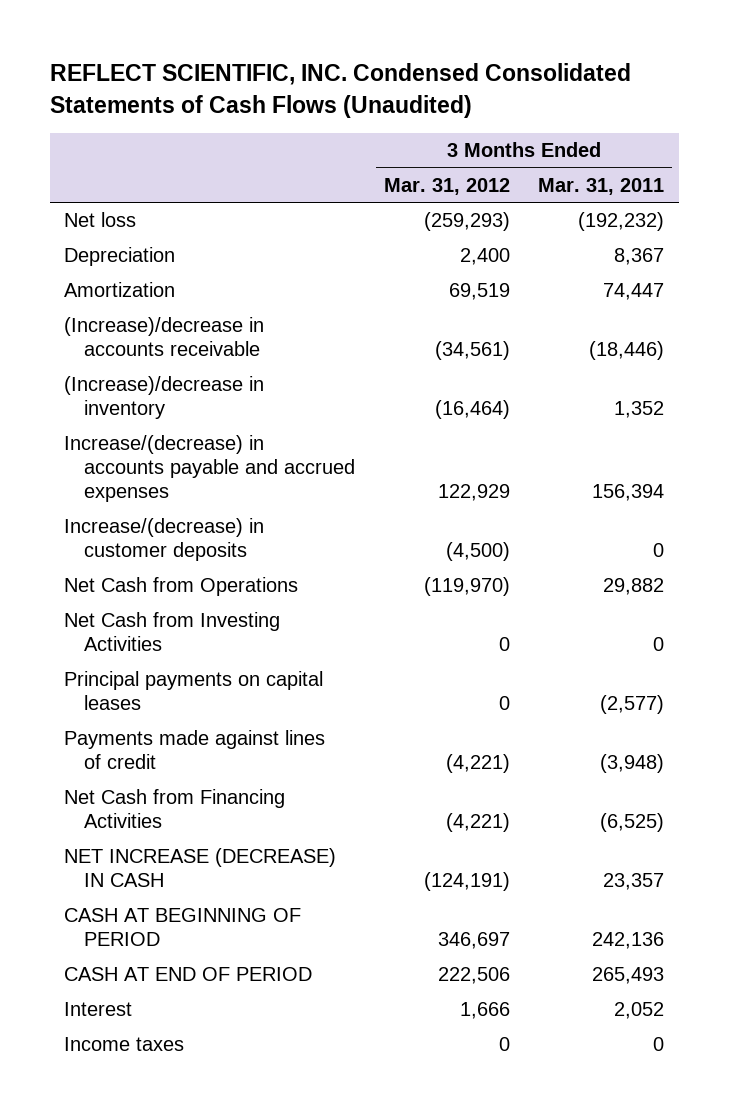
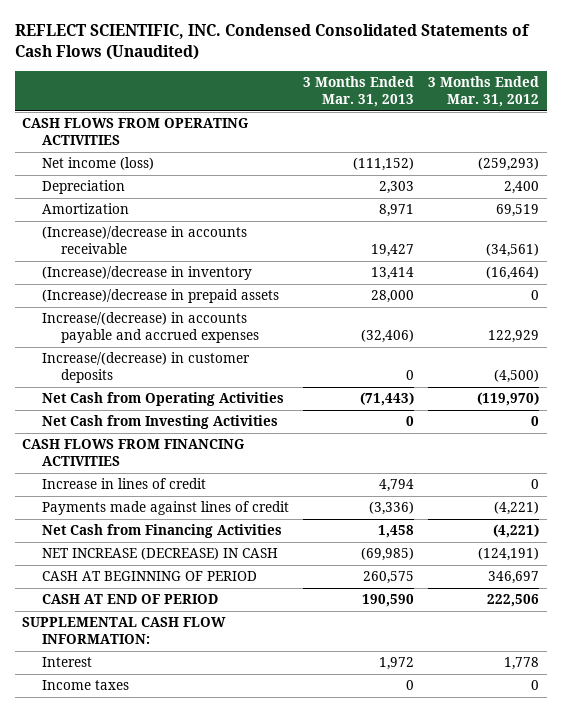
[538,178,665,196] Mar. 31, 2011 -> none
none -> [303,75,415,108] 3 Months Ended Mar. 31, 2013
none -> [22,118,249,146] CASH FLOWS FROM OPERATING ACTIVITIES
[64,212,137,228] Net loss -> [41,157,154,171] Net income (loss)
none -> [41,289,279,304] (Increase)/decrease in prepaid assets
[64,577,299,597] Net Cash from Operations -> [41,392,284,407] Net Cash from Operating Activities
[64,671,324,711] Principal payments on capital leases -> none
none -> [22,439,245,467] CASH FLOWS FROM FINANCING ACTIVITIES
none -> [41,478,206,490] Increase in lines of credit
none -> [22,617,227,645] SUPPLEMENTAL CASH FLOW INFORMATION:
[459,1002,510,1020] 1,666 -> [504,657,540,671] 1,778

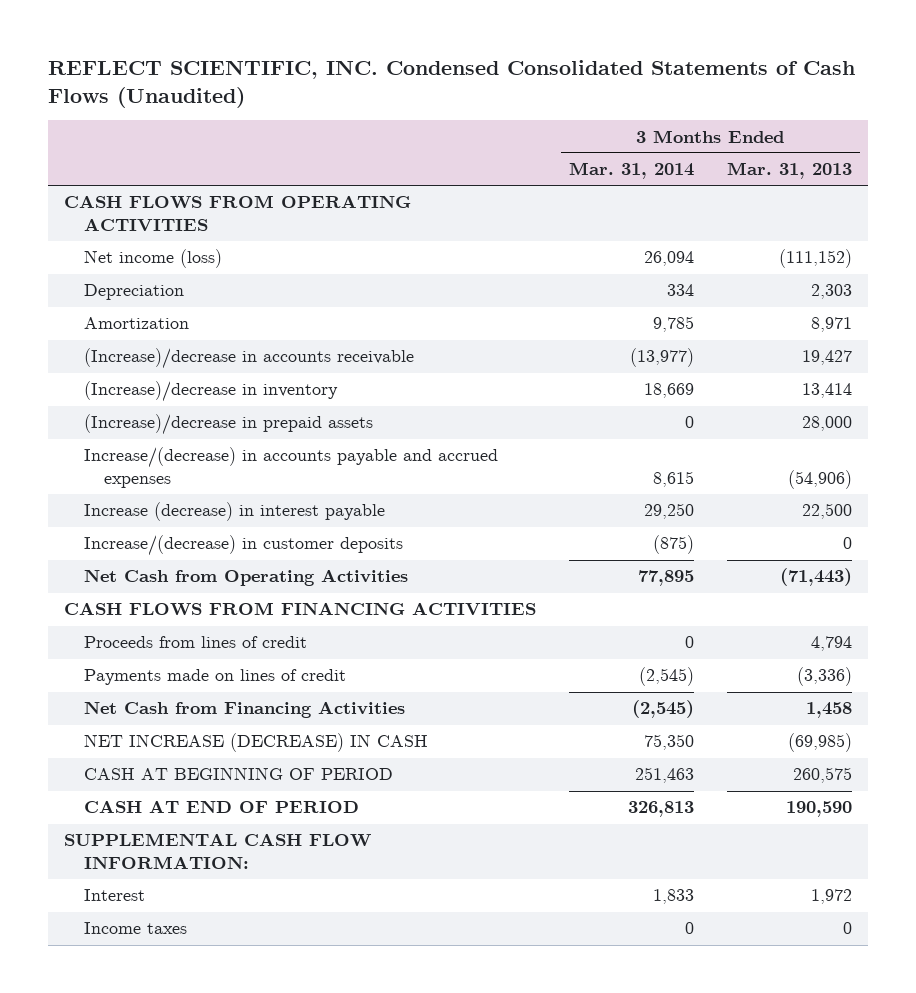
[428,75,540,108] 3 Months Ended Mar. 31, 2012 -> none
none -> [568,162,694,180] Mar. 31, 2014
[361,329,415,344] (32,406) -> [787,470,852,490] (54,906)
none -> [83,502,385,522] Increase (decrease) in interest payable
[41,415,278,430] Net Cash from Investing Activities -> none
[41,478,206,490] Increase in lines of credit -> [83,636,307,649] Proceeds from lines of credit
[41,501,289,516] Payments made against lines of credit -> [83,669,346,686] Payments made on lines of credit

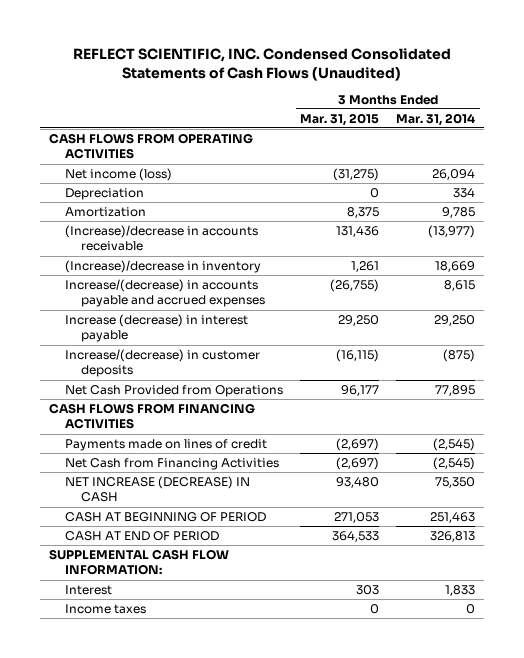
[726,162,852,180] Mar. 31, 2013 -> none
none -> [300,112,380,126] Mar. 31, 2015
[83,414,373,436] (Increase)/decrease in prepaid assets -> none
[83,569,408,587] Net Cash from Operating Activities -> [65,384,284,397] Net Cash Provided from Operations
[83,636,307,649] Proceeds from lines of credit -> none

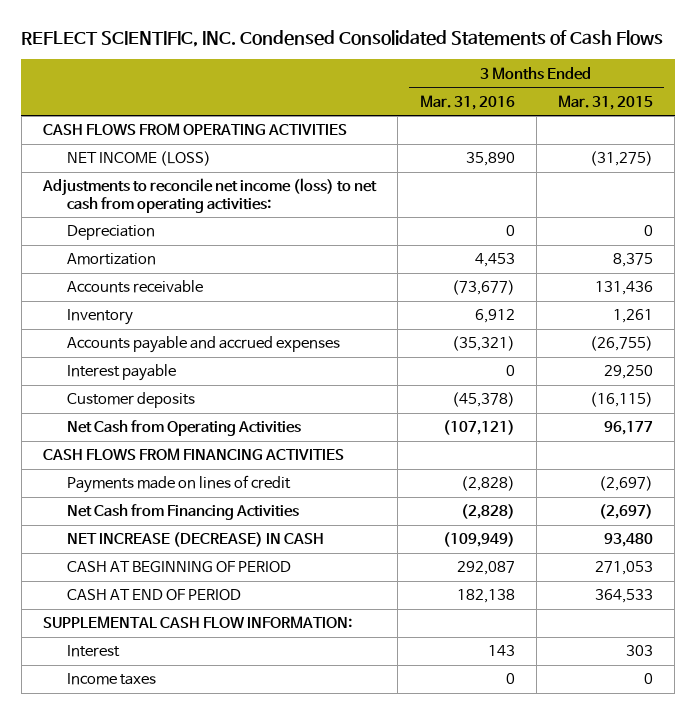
[73,48,452,81] REFLECT SCIENTIFIC, INC. Condensed Consolidated Statements of Cash Flows (Unaudited) -> [21,30,664,48] REFLECT SCIENTIFIC, INC. Condensed Consolidated Statements of Cash Flows
[396,112,476,126] Mar. 31, 2014 -> none
none -> [419,94,515,110] Mar. 31, 2016
[65,167,173,181] Net income (loss) -> [66,151,211,167] NET INCOME (LOSS)
none -> [41,178,377,213] Adjustments to reconcile net income (loss) to net cash from operating activities:
[65,224,259,252] (Increase)/decrease in accounts receivable -> [66,280,203,294] Accounts receivable
[65,259,262,273] (Increase)/decrease in inventory -> [66,309,133,326] Inventory
[65,278,266,308] Increase/(decrease) in accounts payable and accrued expenses -> [66,336,340,354] Accounts payable and accrued expenses
[65,313,249,343] Increase (decrease) in interest payable -> [66,364,176,382] Interest payable
[65,348,261,378] Increase/(decrease) in customer deposits -> [66,392,195,409] Customer deposits
[65,384,284,397] Net Cash Provided from Operations -> [66,420,301,437] Net Cash from Operating Activities

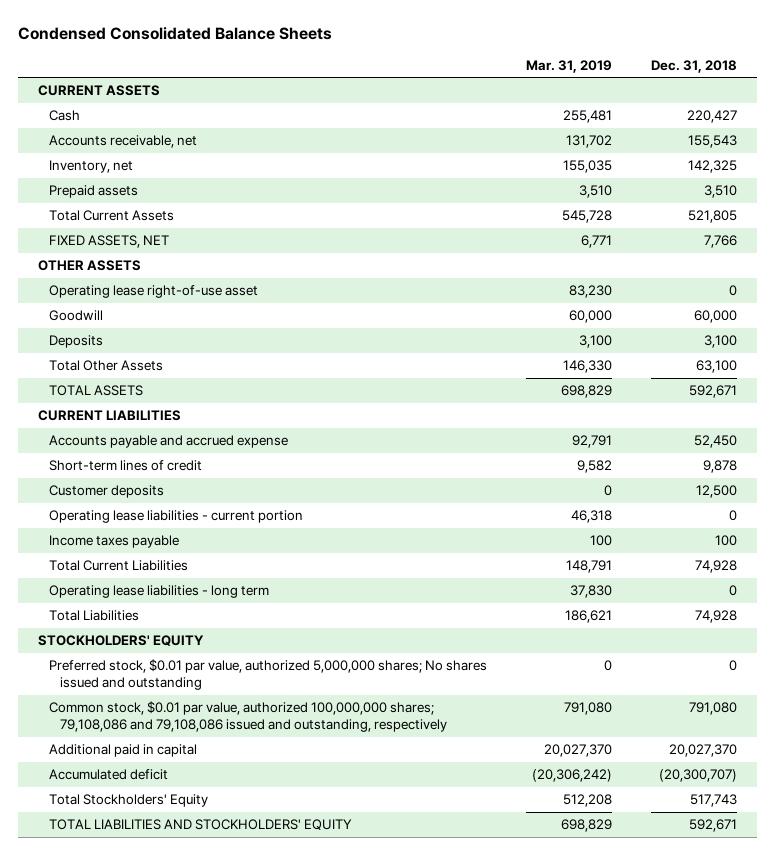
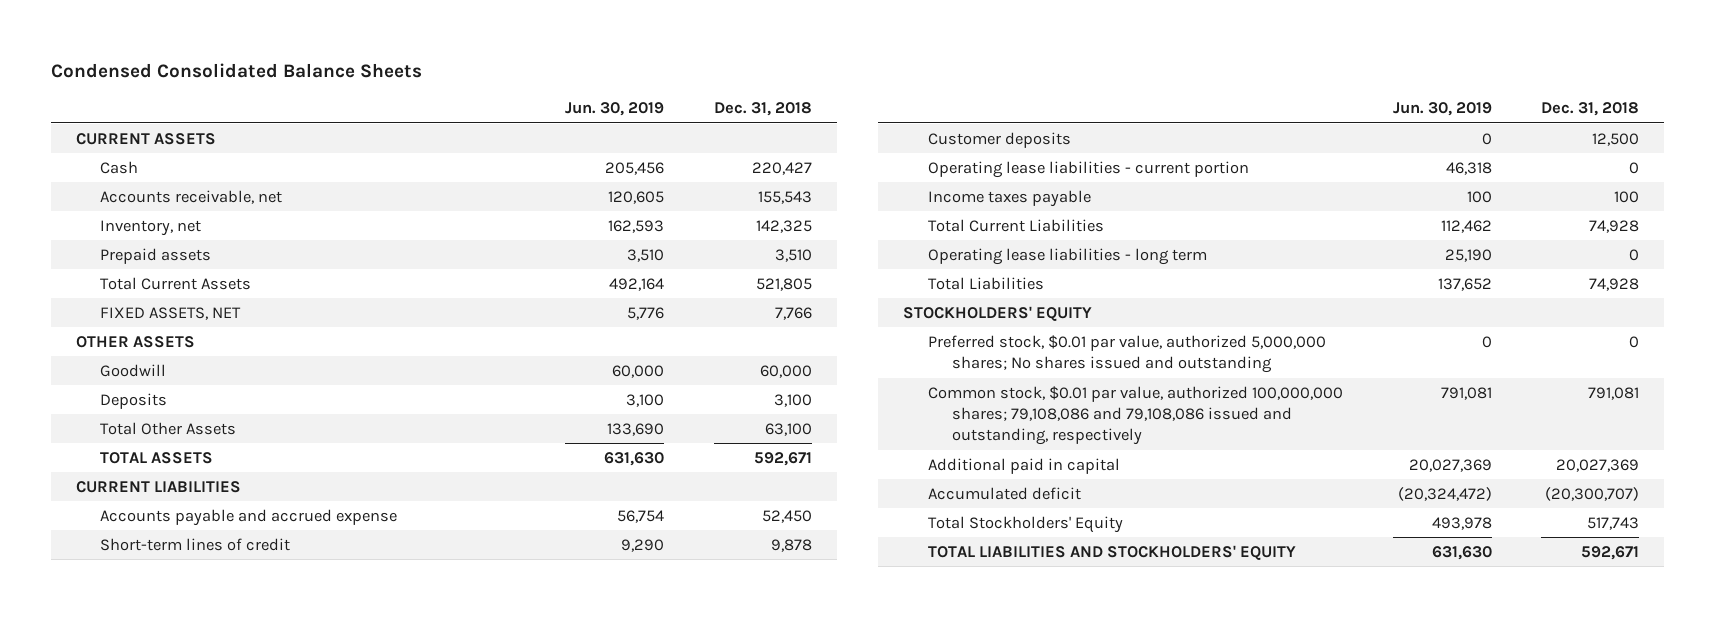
[526,60,613,74] Mar. 31, 2019 -> none
none -> [565,102,665,117] Jun. 30, 2019
[48,285,258,299] Operating lease right-of-use asset -> none
[689,702,738,716] 791,080 -> [1588,386,1640,400] 791,081
[669,744,738,758] 20,027,370 -> [1556,458,1640,472] 20,027,369

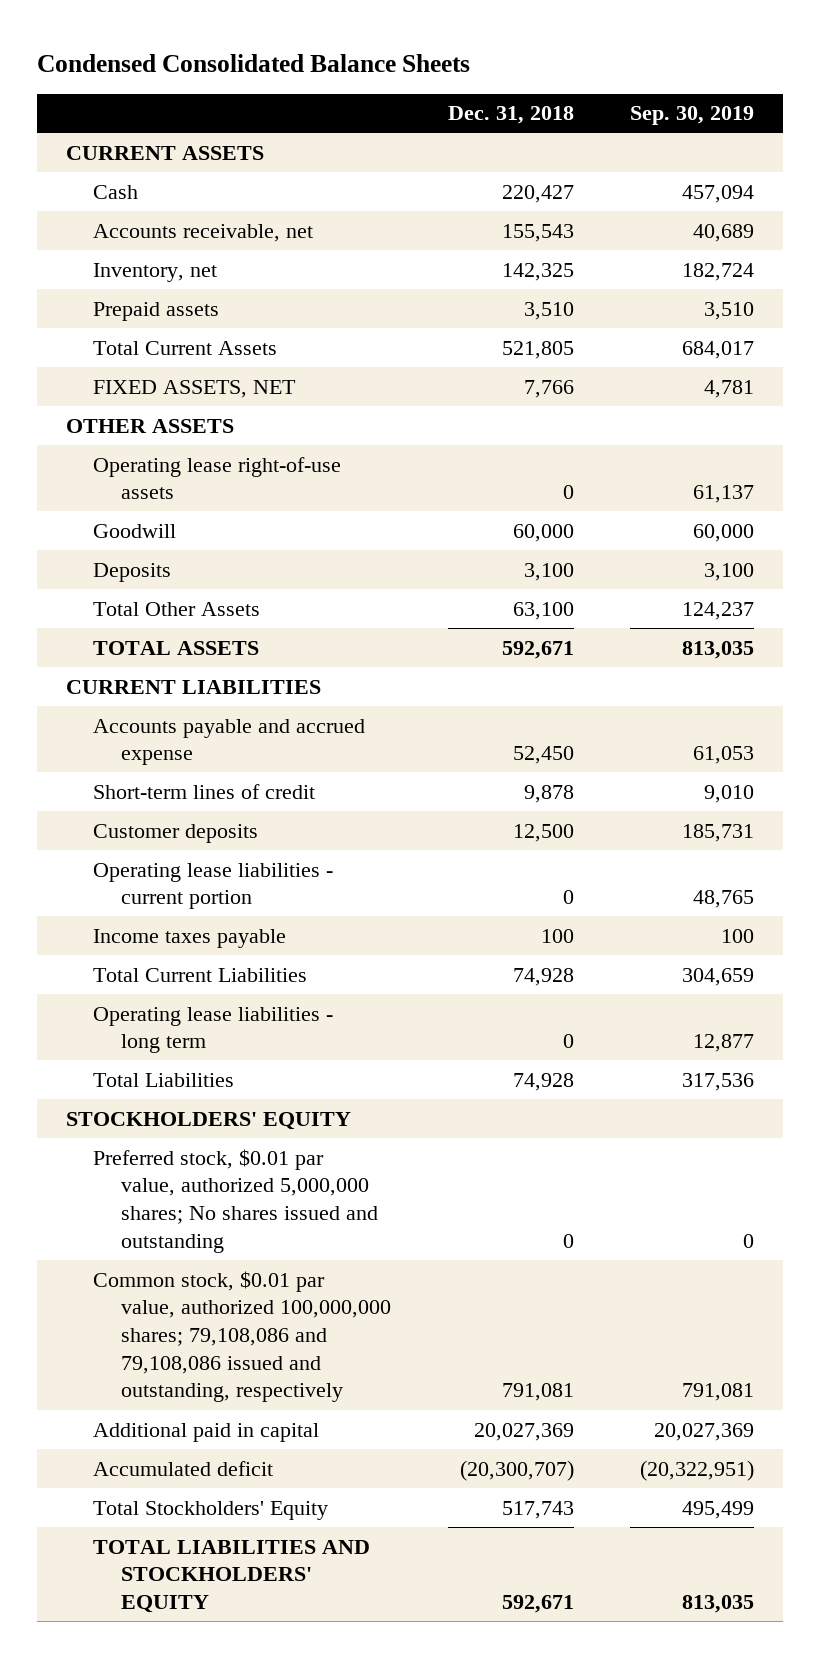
[565,102,665,117] Jun. 30, 2019 -> none
none -> [630,106,755,126] Sep. 30, 2019
none -> [93,456,342,500] Operating lease right-of-use assets

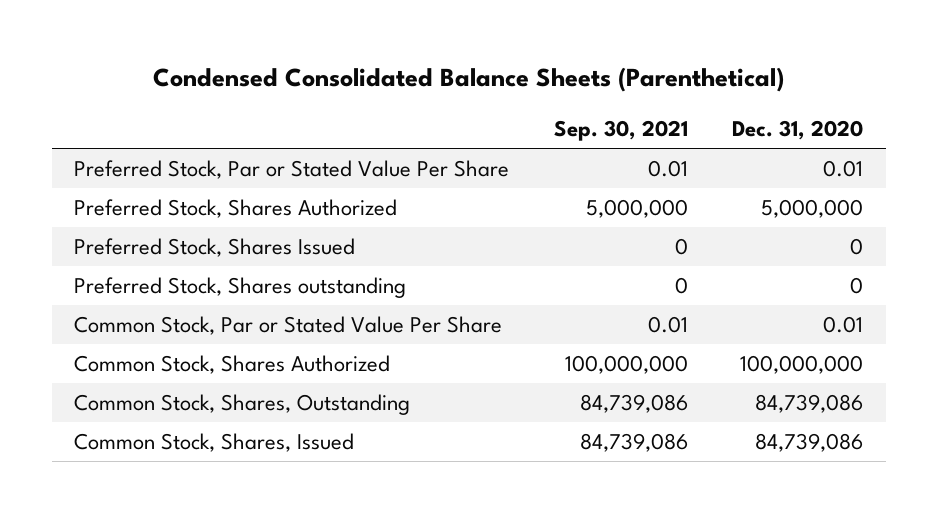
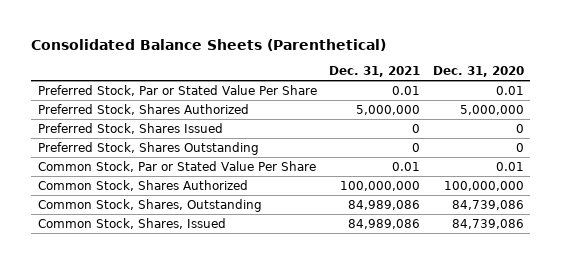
[152,67,784,93] Condensed Consolidated Balance Sheets (Parenthetical) -> [31,38,387,51] Consolidated Balance Sheets (Parenthetical)
[553,119,688,141] Sep. 30, 2021 -> none
none -> [329,66,421,78] Dec. 31, 2021
[73,277,406,299] Preferred Stock, Shares outstanding -> [37,141,259,155] Preferred Stock, Shares Outstanding

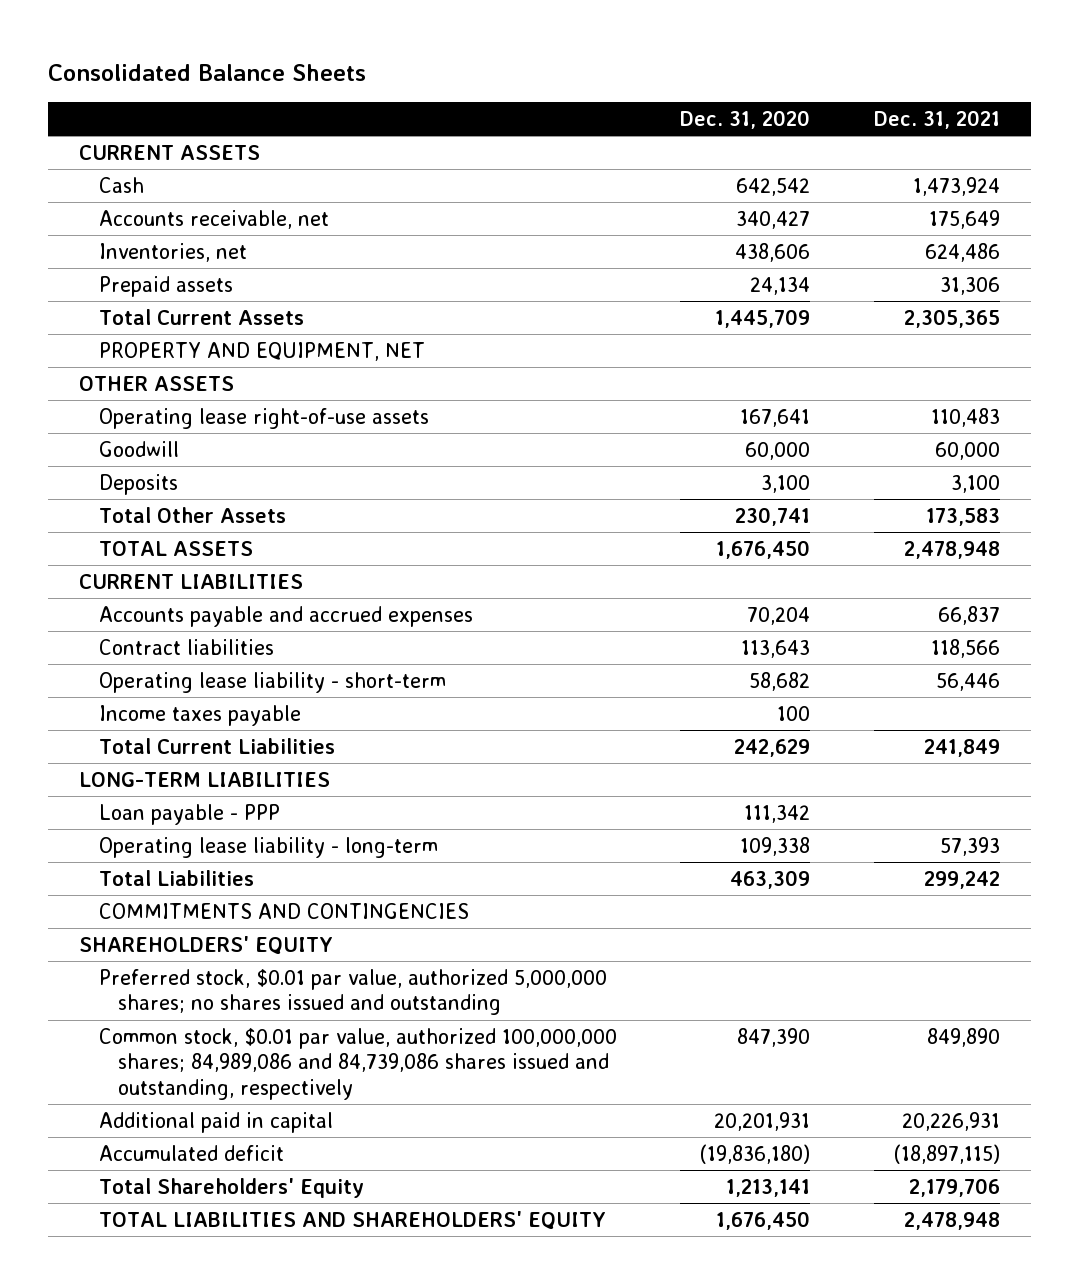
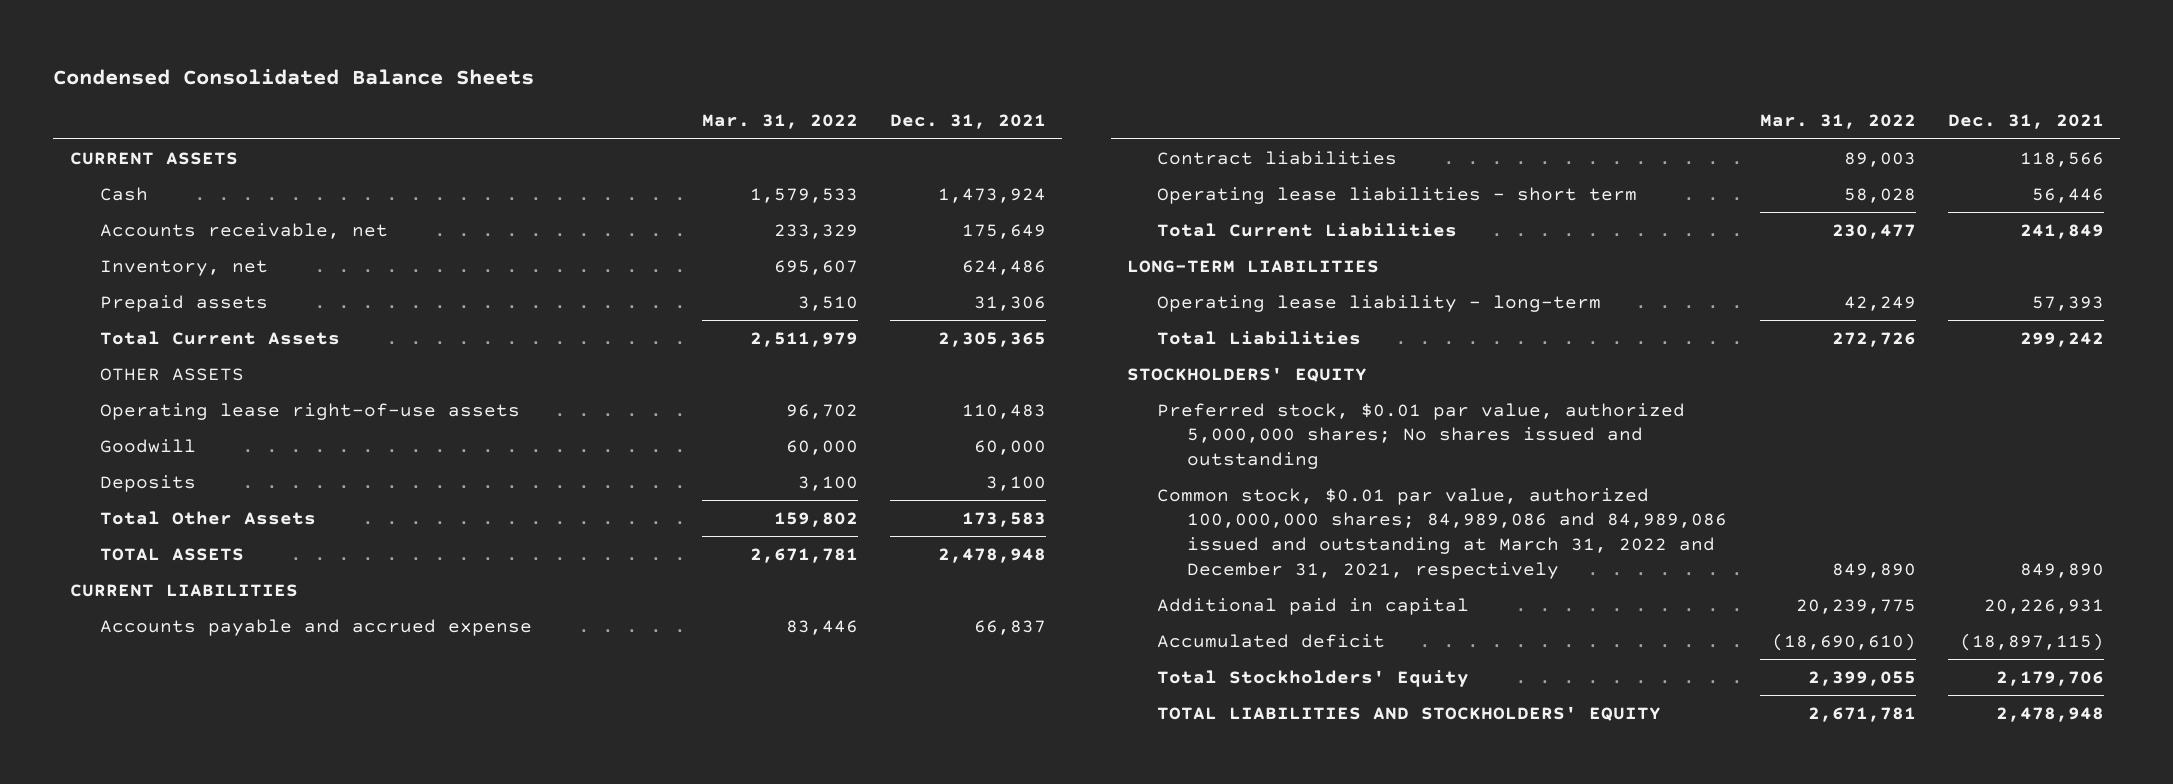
[47,63,366,81] Consolidated Balance Sheets -> [53,68,535,85] Condensed Consolidated Balance Sheets
[680,109,811,129] Dec. 31, 2020 -> none
none -> [702,114,859,130] Mar. 31, 2022
[98,242,247,262] Inventories, net -> [99,259,268,276] Inventory, net
[98,341,425,361] PROPERTY AND EQUIPMENT, NET -> none
[98,605,473,627] Accounts payable and accrued expenses -> [99,618,532,636] Accounts payable and accrued expense
[98,704,301,726] Income taxes payable -> none
[98,671,446,693] Operating lease liability - short-term -> [1157,186,1638,204] Operating lease liabilities - short term
[98,803,280,825] Loan payable - PPP -> none
[98,902,469,919] COMMITMENTS AND CONTINGENCIES -> none
[79,935,334,955] SHAREHOLDERS' EQUITY -> [1127,366,1368,382] STOCKHOLDERS' EQUITY
[98,968,607,1016] Preferred stock, $0.01 par value, authorized 5,000,000 shares; no shares issued and outstanding -> [1157,402,1686,470] Preferred stock, $0.01 par value, authorized 5,000,000 shares; No shares issued and outstanding
[98,1027,617,1100] Common stock, $0.01 par value, authorized 100,000,000 shares; 84,989,086 and 84,739,086 shares issued and outstanding, respectively -> [1157,487,1728,580] Common stock, $0.01 par value, authorized 100,000,000 shares; 84,989,086 and 84,989,086 issued and outstanding at March 31, 2022 and December 31, 2021, respectively
[98,1177,364,1198] Total Shareholders' Equity -> [1157,669,1470,687] Total Stockholders' Equity
[98,1210,606,1230] TOTAL LIABILITIES AND SHAREHOLDERS' EQUITY -> [1157,705,1662,721] TOTAL LIABILITIES AND STOCKHOLDERS' EQUITY

